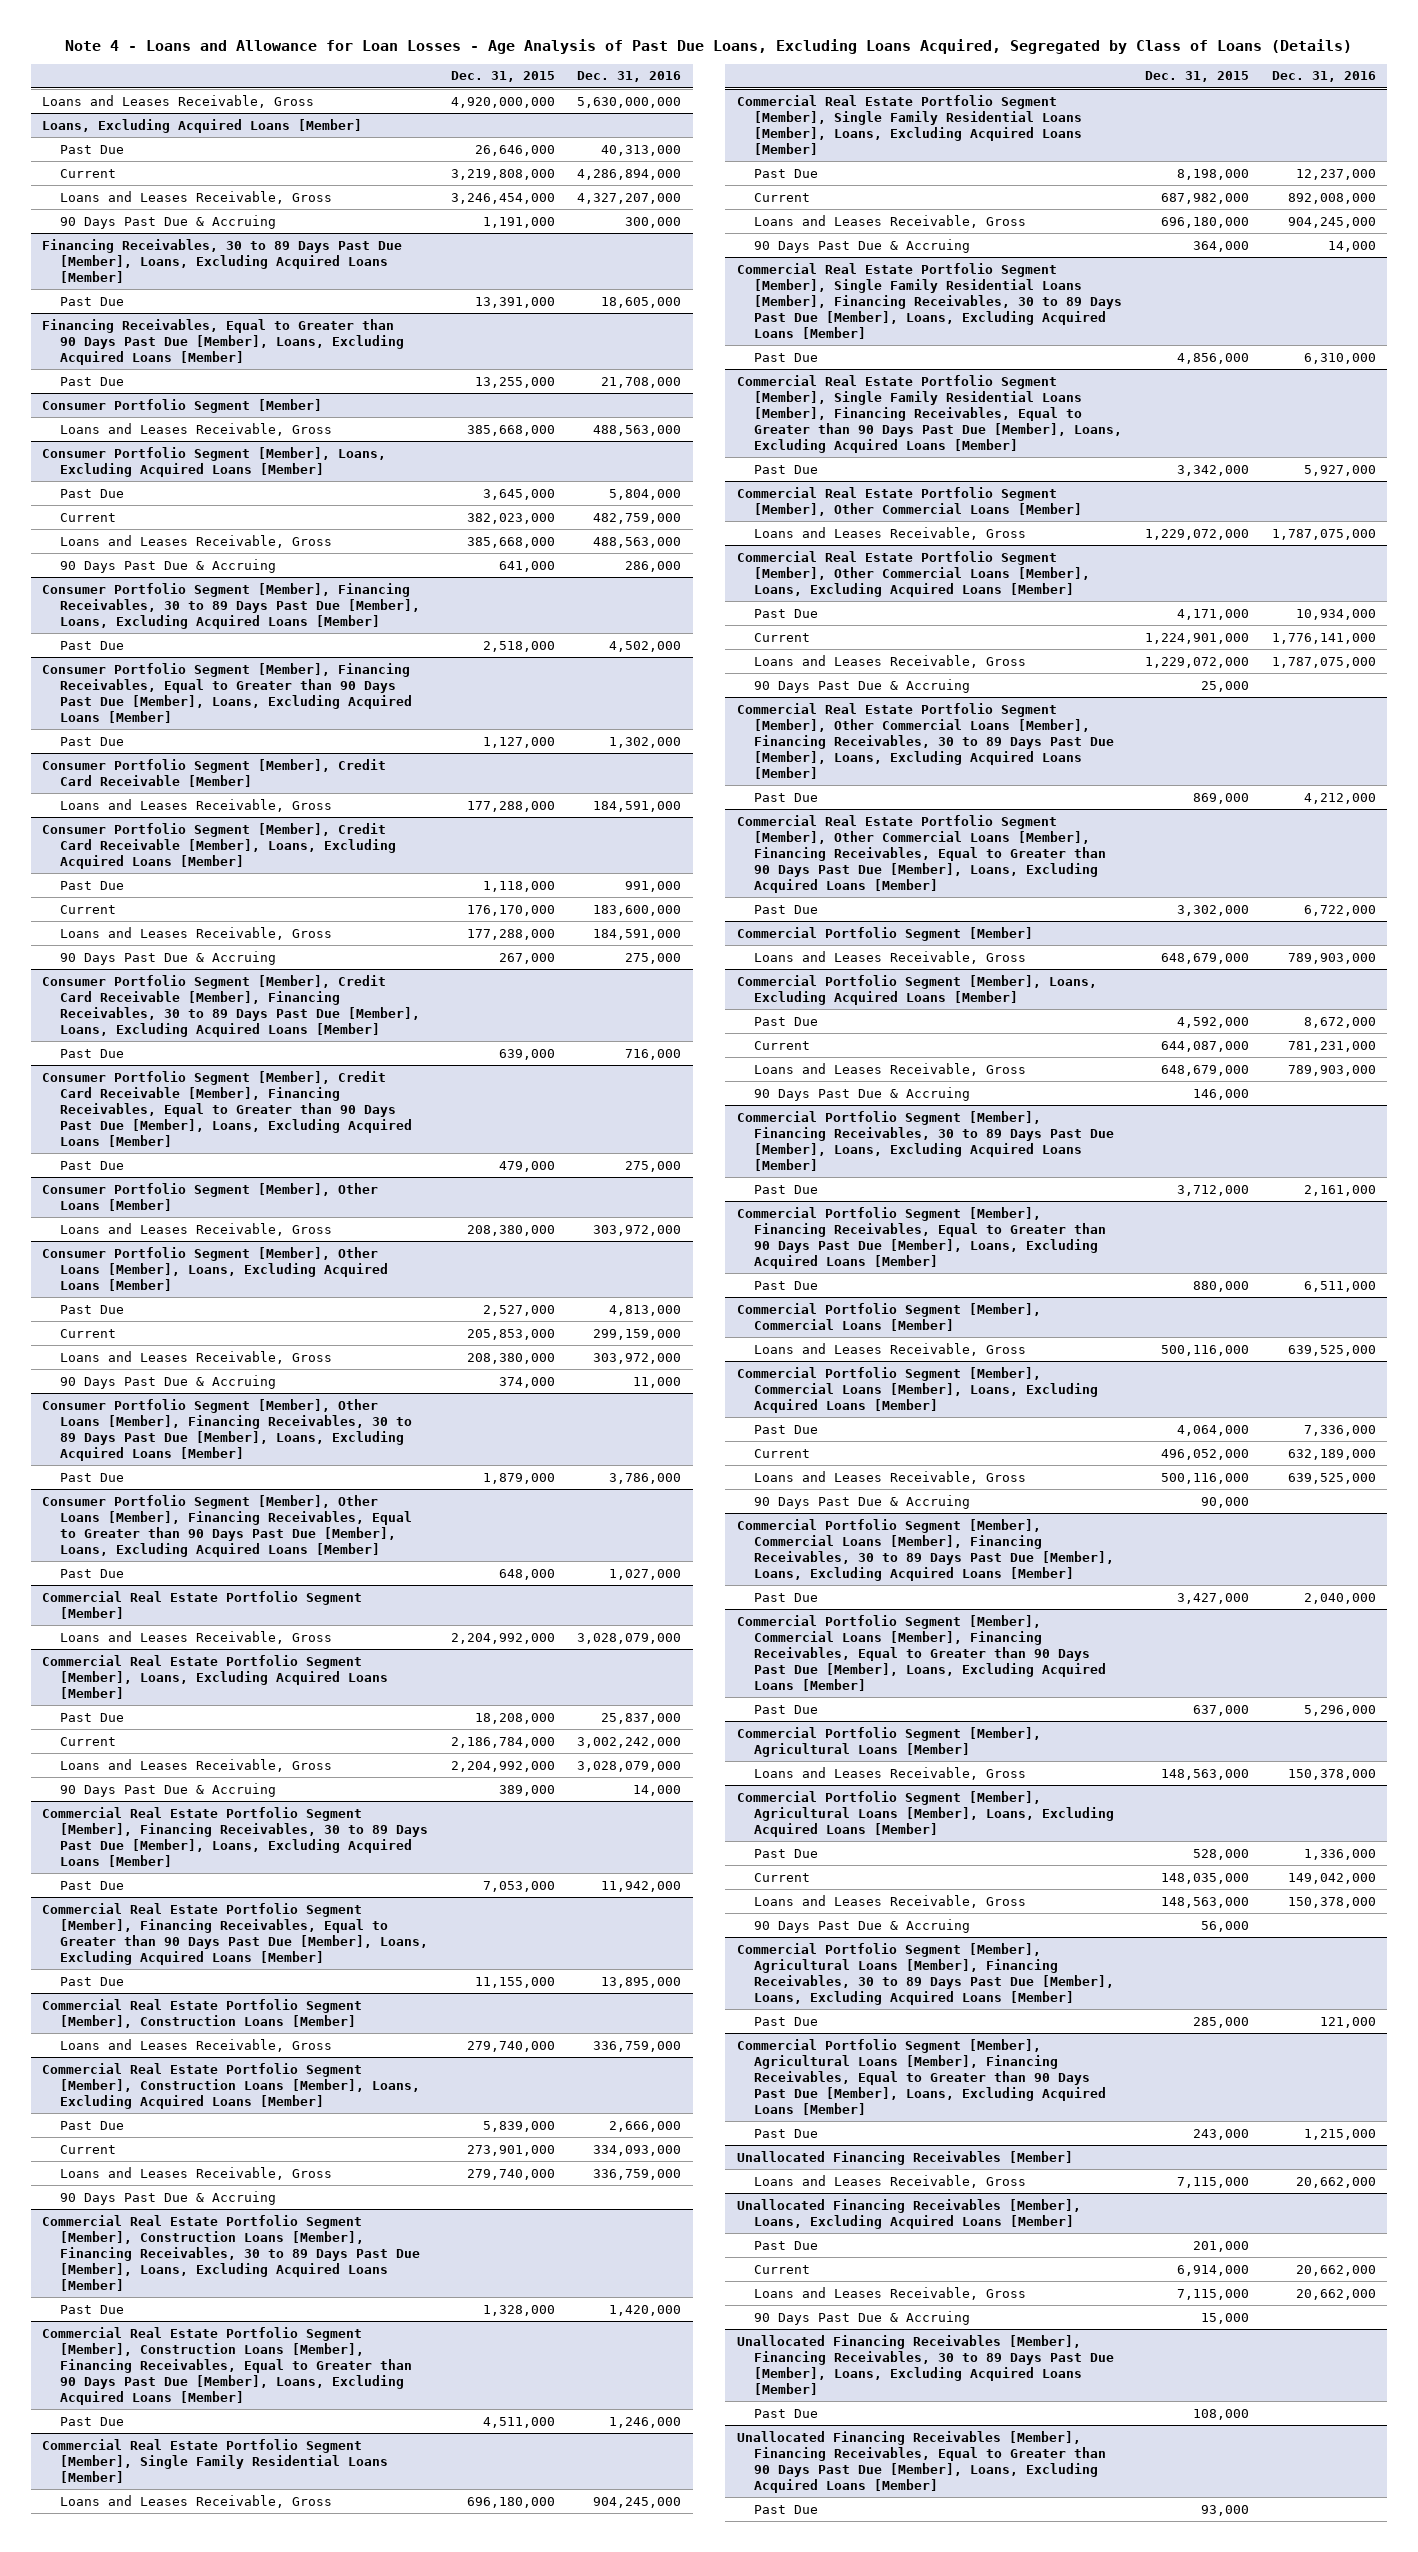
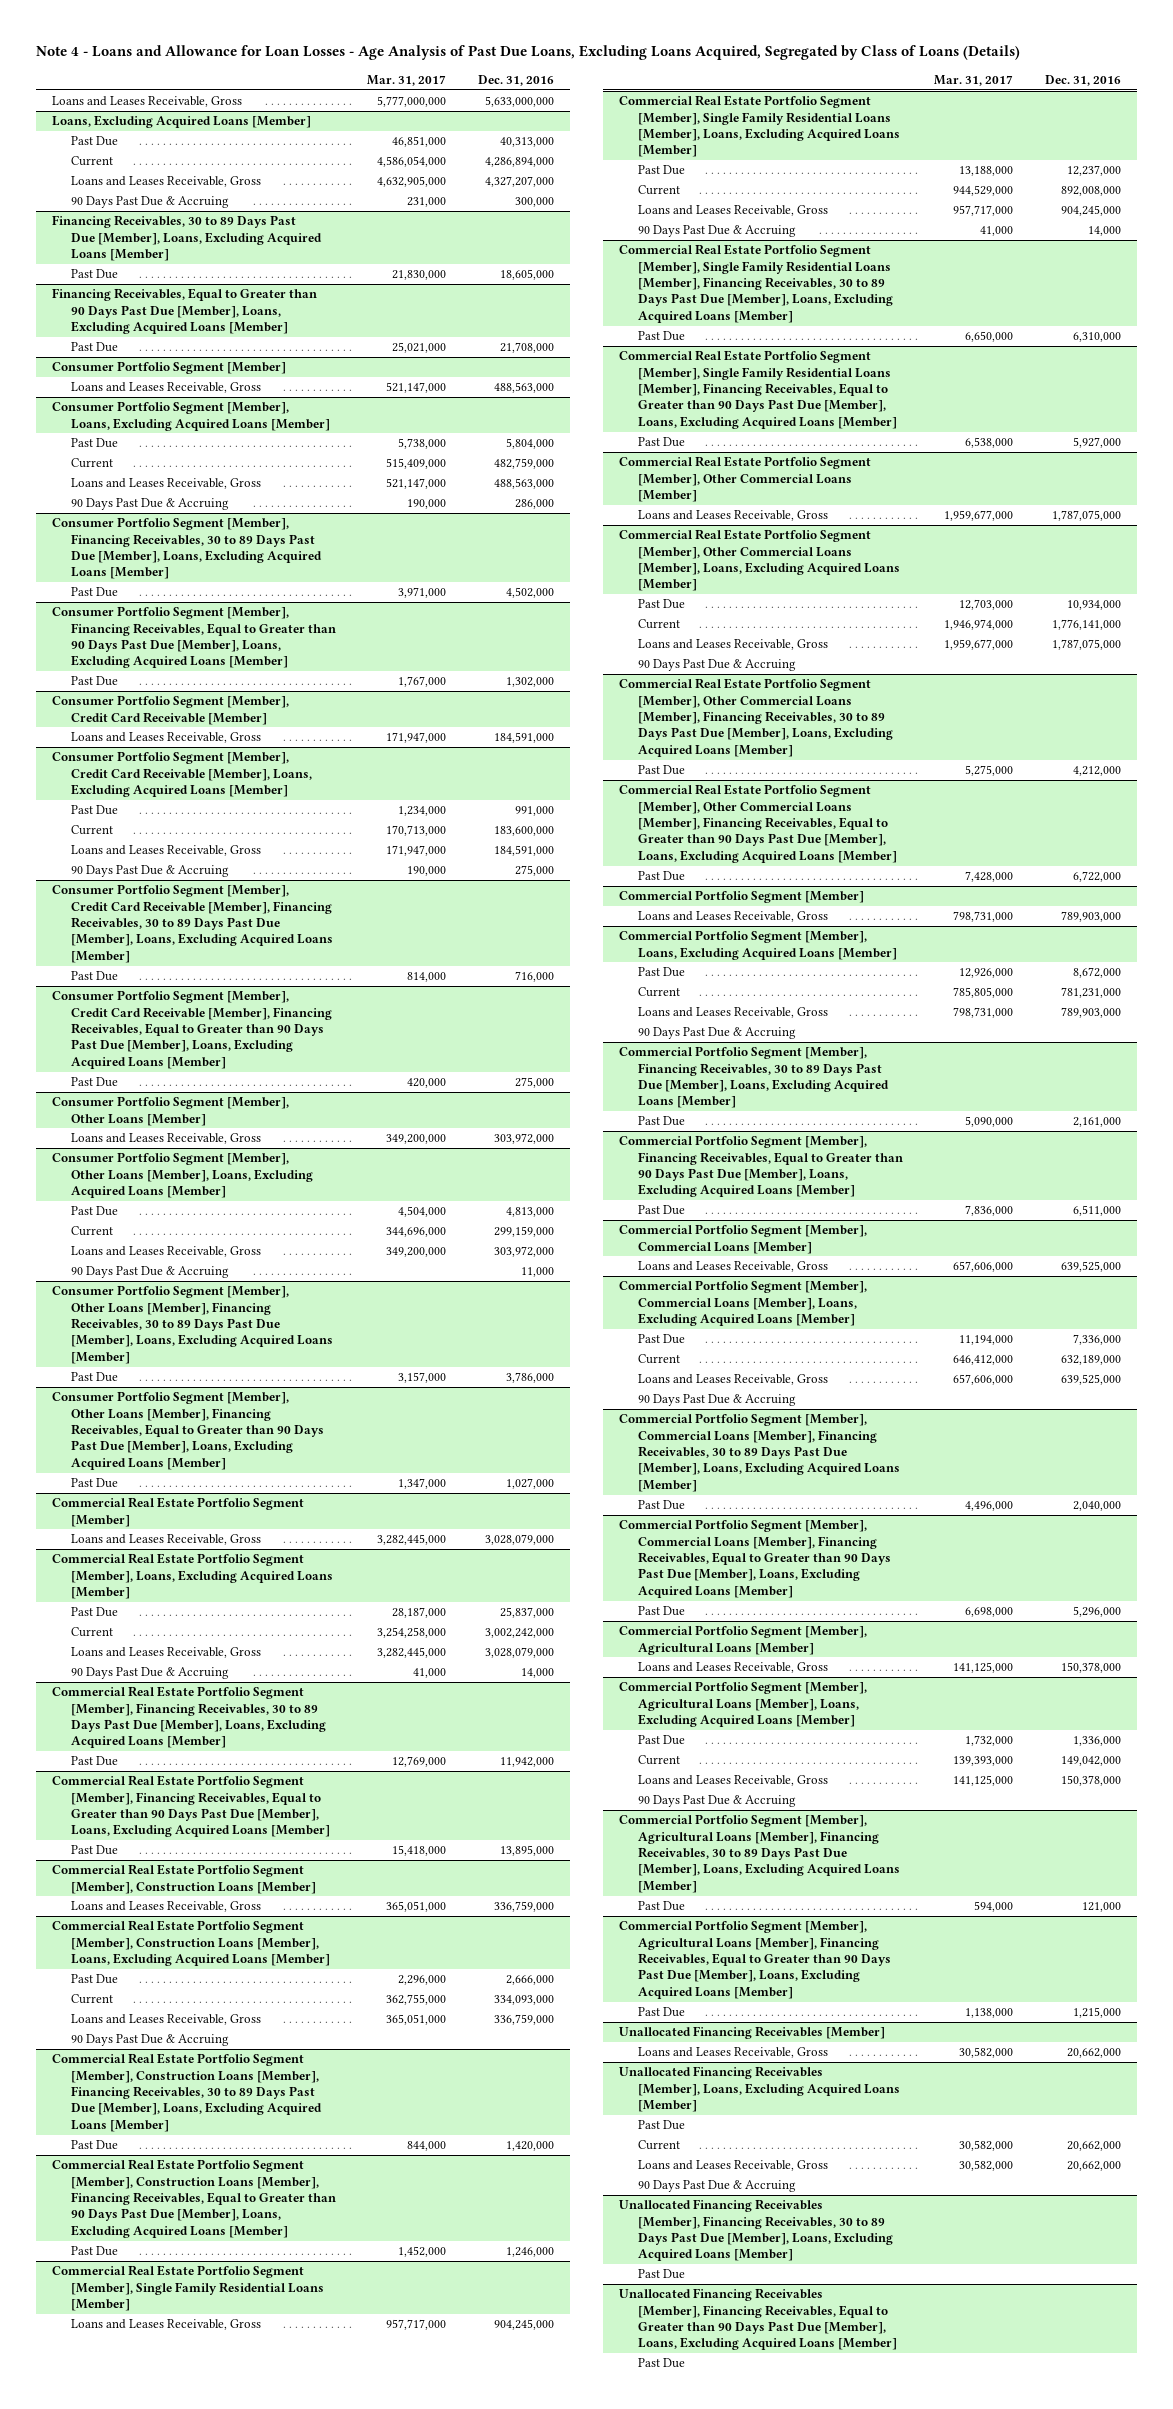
[450,71,555,83] Dec. 31, 2015 -> none
none -> [367,74,447,86] Mar. 31, 2017
[577,96,682,108] 5,630,000,000 -> [484,96,554,108] 5,633,000,000

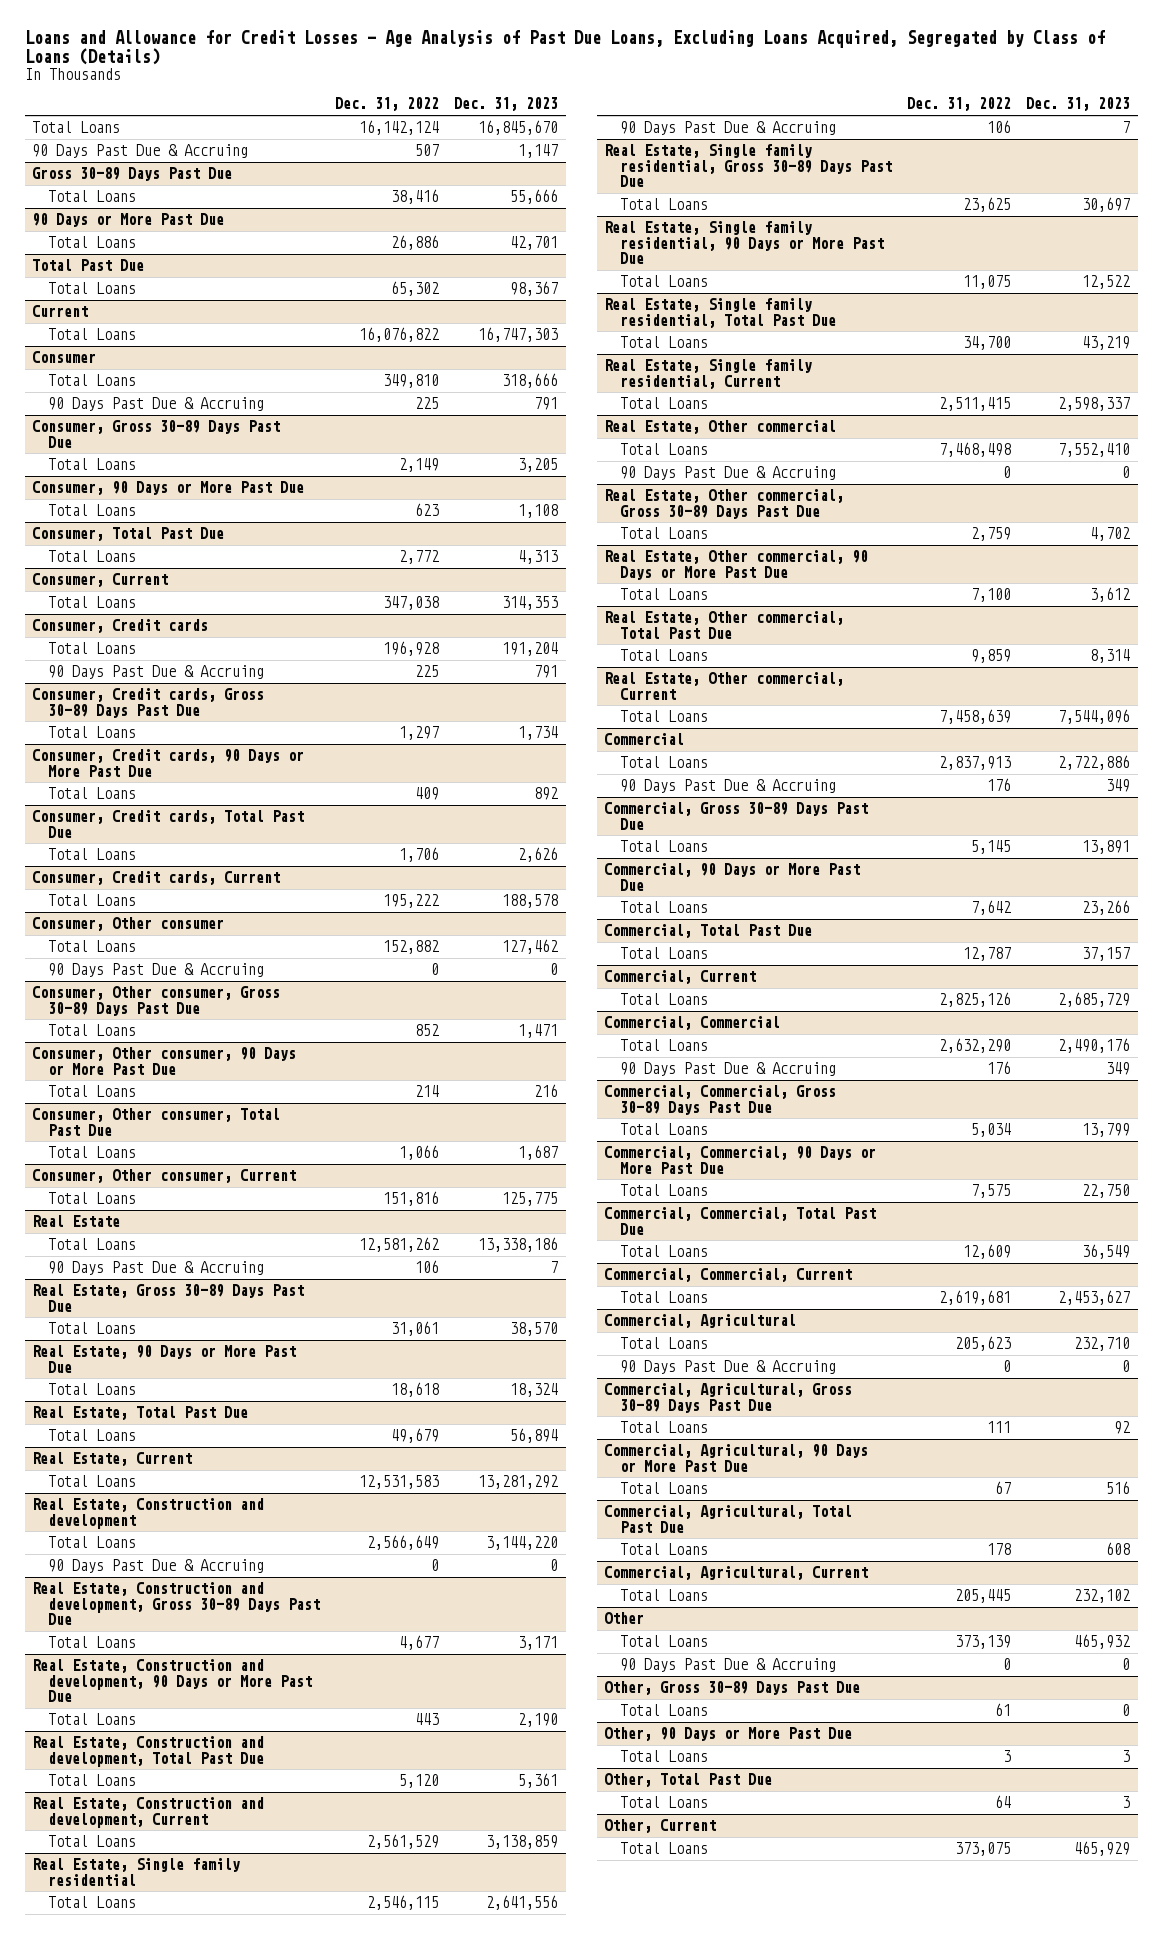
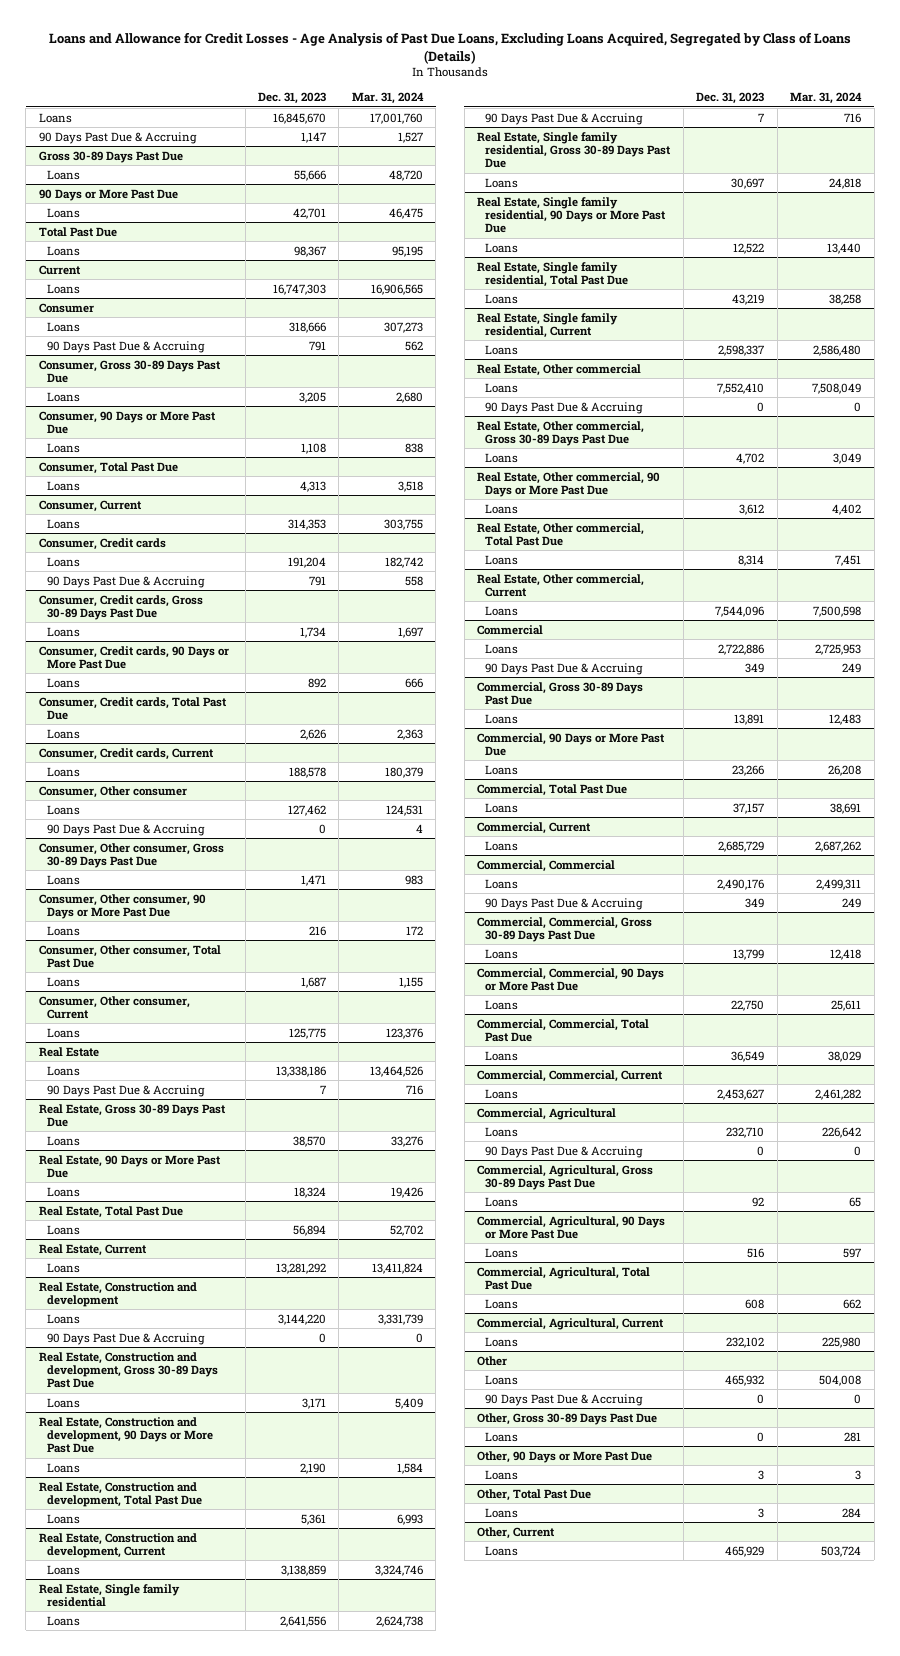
[335,97,440,112] Dec. 31, 2022 -> none
none -> [351,92,424,105] Mar. 31, 2024
[32,121,121,134] Total Loans -> [38,112,72,123] Loans
[48,190,137,203] Total Loans -> [47,169,81,180] Loans
[48,236,137,249] Total Loans -> [47,207,81,218] Loans
[48,282,137,295] Total Loans -> [47,245,81,256] Loans
[48,328,137,341] Total Loans -> [47,283,81,294] Loans
[48,374,137,387] Total Loans -> [47,321,81,332] Loans
[48,458,137,471] Total Loans -> [47,391,81,402] Loans
[48,504,137,517] Total Loans -> [47,442,81,453] Loans
[48,550,137,563] Total Loans -> [47,480,81,491] Loans
[48,596,137,609] Total Loans -> [47,518,81,529] Loans
[48,642,137,655] Total Loans -> [47,556,81,567] Loans
[48,726,137,739] Total Loans -> [47,626,81,637] Loans
[48,787,137,800] Total Loans -> [47,677,81,688] Loans
[48,848,137,861] Total Loans -> [47,728,81,739] Loans
[48,894,137,907] Total Loans -> [47,766,81,777] Loans
[48,940,137,953] Total Loans -> [47,804,81,815] Loans
[48,1024,137,1037] Total Loans -> [47,874,81,885] Loans
[48,1085,137,1098] Total Loans -> [47,925,81,936] Loans
[48,1146,137,1159] Total Loans -> [47,976,81,987] Loans
[48,1192,137,1205] Total Loans -> [47,1027,81,1038] Loans
[48,1238,137,1251] Total Loans -> [47,1065,81,1076] Loans
[48,1322,137,1335] Total Loans -> [47,1135,81,1146] Loans
[48,1383,137,1396] Total Loans -> [47,1186,81,1197] Loans
[48,1429,137,1442] Total Loans -> [47,1224,81,1235] Loans
[48,1475,137,1488] Total Loans -> [47,1262,81,1273] Loans
[48,1536,137,1549] Total Loans -> [47,1313,81,1324] Loans
[48,1636,137,1649] Total Loans -> [47,1397,81,1408] Loans
[48,1713,137,1726] Total Loans -> [47,1462,81,1473] Loans
[48,1774,137,1787] Total Loans -> [47,1513,81,1524] Loans
[48,1835,137,1848] Total Loans -> [47,1564,81,1575] Loans
[48,1896,137,1909] Total Loans -> [47,1615,81,1626] Loans
[620,198,709,211] Total Loans -> [485,177,519,188] Loans
[620,275,709,288] Total Loans -> [485,242,519,253] Loans
[620,336,709,349] Total Loans -> [485,293,519,304] Loans
[620,397,709,410] Total Loans -> [485,344,519,355] Loans
[620,443,709,456] Total Loans -> [485,382,519,393] Loans
[620,527,709,540] Total Loans -> [485,452,519,463] Loans
[620,588,709,601] Total Loans -> [485,503,519,514] Loans
[620,649,709,662] Total Loans -> [485,554,519,565] Loans
[620,710,709,723] Total Loans -> [485,605,519,616] Loans
[620,756,709,769] Total Loans -> [485,643,519,654] Loans
[620,840,709,853] Total Loans -> [485,713,519,724] Loans
[620,901,709,914] Total Loans -> [485,764,519,775] Loans
[620,947,709,960] Total Loans -> [485,802,519,813] Loans
[620,993,709,1006] Total Loans -> [485,840,519,851] Loans
[620,1039,709,1052] Total Loans -> [485,878,519,889] Loans
[620,1123,709,1136] Total Loans -> [485,948,519,959] Loans
[620,1184,709,1197] Total Loans -> [485,999,519,1010] Loans
[620,1245,709,1258] Total Loans -> [485,1050,519,1061] Loans
[620,1291,709,1304] Total Loans -> [485,1088,519,1099] Loans
[620,1337,709,1350] Total Loans -> [485,1126,519,1137] Loans
[620,1421,709,1434] Total Loans -> [485,1196,519,1207] Loans
[620,1482,709,1495] Total Loans -> [485,1247,519,1258] Loans
[620,1543,709,1556] Total Loans -> [485,1298,519,1309] Loans
[620,1589,709,1602] Total Loans -> [485,1336,519,1347] Loans
[620,1635,709,1648] Total Loans -> [485,1374,519,1385] Loans
[620,1704,709,1717] Total Loans -> [485,1431,519,1442] Loans
[620,1750,709,1763] Total Loans -> [485,1469,519,1480] Loans
[620,1796,709,1809] Total Loans -> [485,1507,519,1518] Loans
[620,1842,709,1855] Total Loans -> [485,1545,519,1556] Loans

